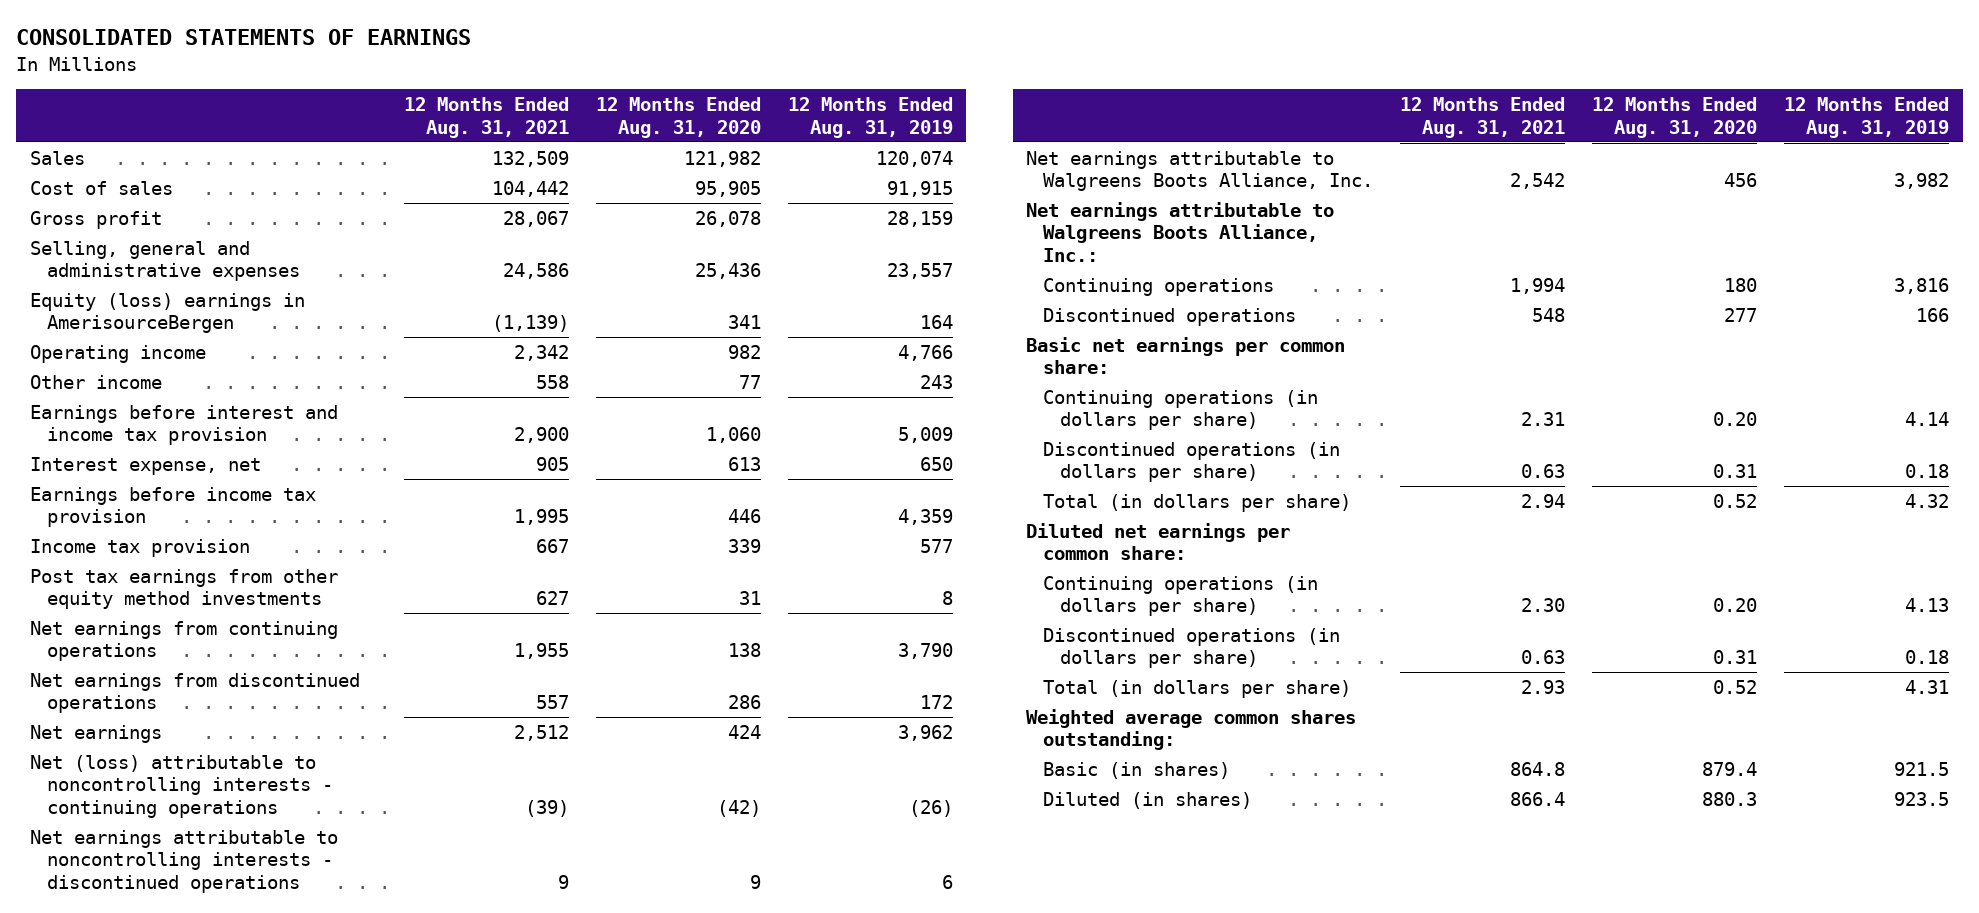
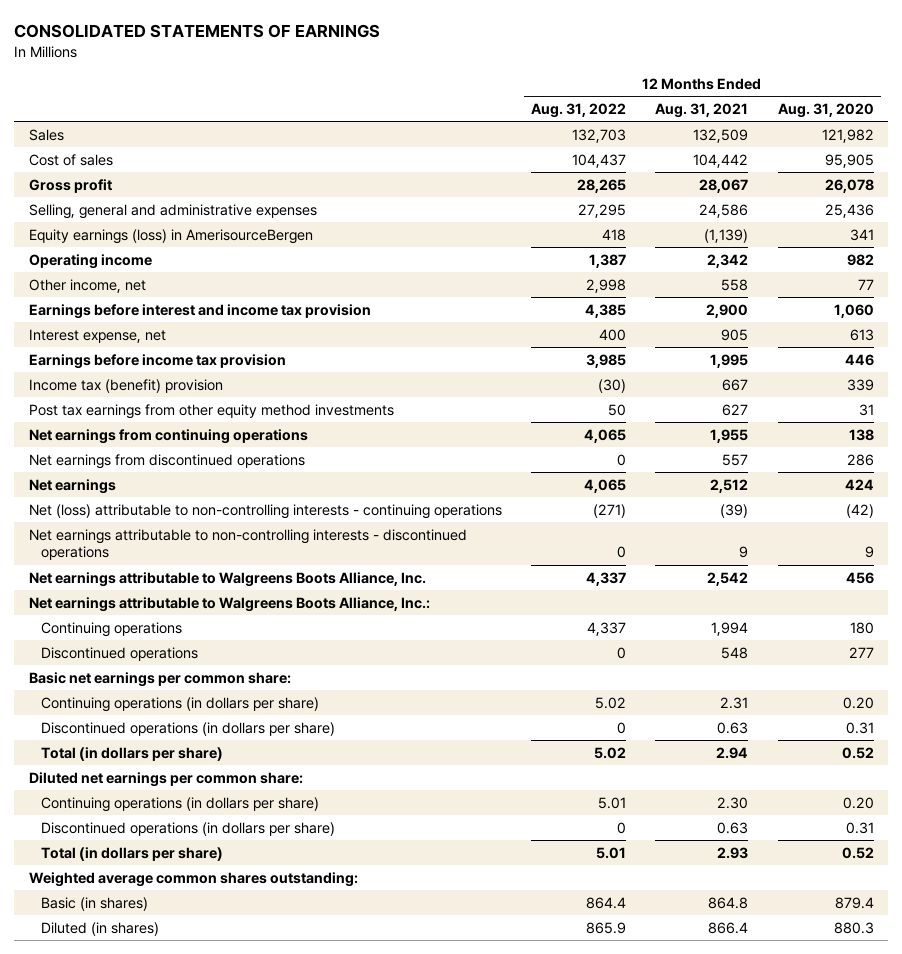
[787,97,953,138] 12 Months Ended Aug. 31, 2019 -> none
none -> [530,102,626,118] Aug. 31, 2022
[29,292,305,334] Equity (loss) earnings in AmerisourceBergen -> [28,228,313,244] Equity earnings (loss) in AmerisourceBergen
[29,374,162,389] Other income -> [28,278,146,293] Other income, net
[29,538,250,557] Income tax provision -> [28,378,223,393] Income tax (benefit) provision
[29,754,333,818] Net (loss) attributable to noncontrolling interests - continuing operations -> [28,503,502,519] Net (loss) attributable to non-controlling interests - continuing operations
[29,829,338,893] Net earnings attributable to noncontrolling interests - discontinued operations -> [28,528,467,561] Net earnings attributable to non-controlling interests - discontinued operations

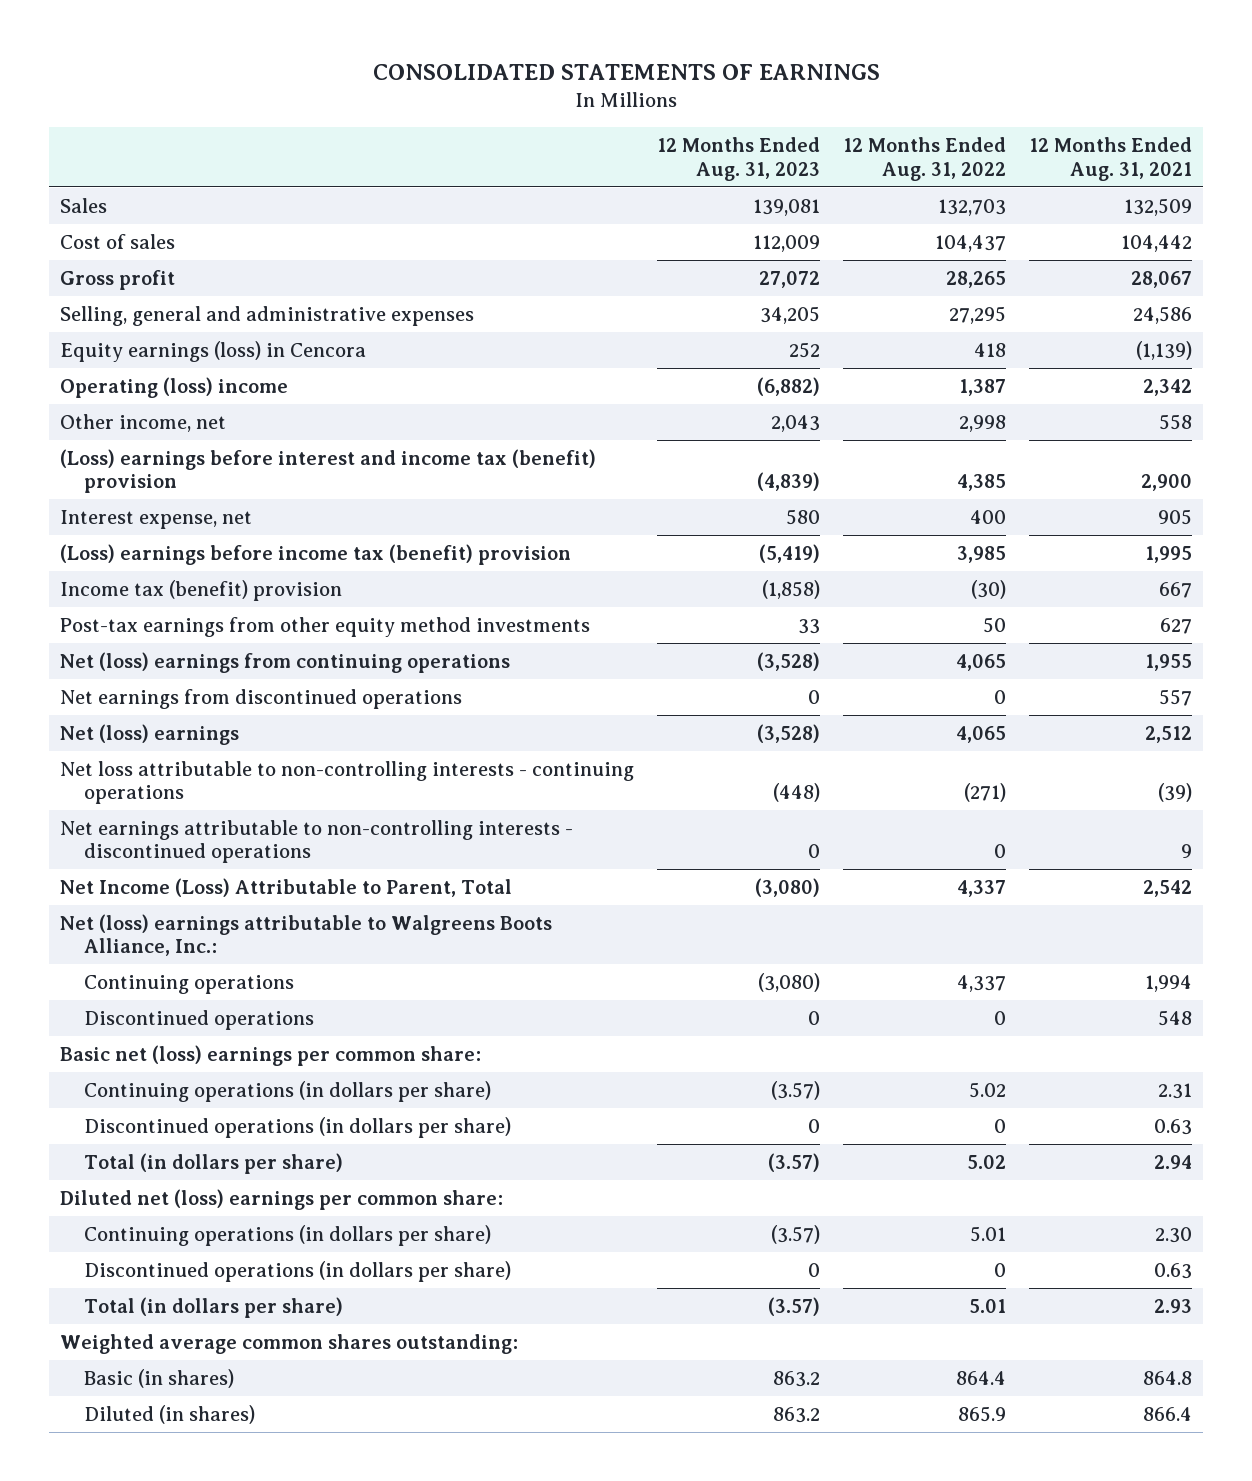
[777,102,874,118] Aug. 31, 2020 -> none
none -> [657,137,821,181] 12 Months Ended Aug. 31, 2023
[28,228,313,244] Equity earnings (loss) in AmerisourceBergen -> [60,340,367,362] Equity earnings (loss) in Cencora
[28,253,152,269] Operating income -> [60,376,289,398] Operating (loss) income
[28,303,371,319] Earnings before interest and income tax provision -> [60,448,597,494] (Loss) earnings before interest and income tax (benefit) provision
[28,353,286,369] Earnings before income tax provision -> [60,543,572,565] (Loss) earnings before income tax (benefit) provision
[28,403,394,419] Post tax earnings from other equity method investments -> [60,616,591,637] Post-tax earnings from other equity method investments
[28,428,308,444] Net earnings from continuing operations -> [60,651,511,673] Net (loss) earnings from continuing operations
[28,478,116,494] Net earnings -> [60,723,240,745] Net (loss) earnings
[28,503,502,519] Net (loss) attributable to non-controlling interests - continuing operations -> [60,760,635,805] Net loss attributable to non-controlling interests - continuing operations
[28,571,426,587] Net earnings attributable to Walgreens Boots Alliance, Inc. -> [60,877,513,897] Net Income (Loss) Attributable to Parent, Total
[28,596,430,612] Net earnings attributable to Walgreens Boots Alliance, Inc.: -> [60,913,553,957] Net (loss) earnings attributable to Walgreens Boots Alliance, Inc.:
[28,671,291,687] Basic net earnings per common share: -> [60,1044,482,1066] Basic net (loss) earnings per common share:
[28,771,303,787] Diluted net earnings per common share: -> [60,1188,504,1210] Diluted net (loss) earnings per common share:

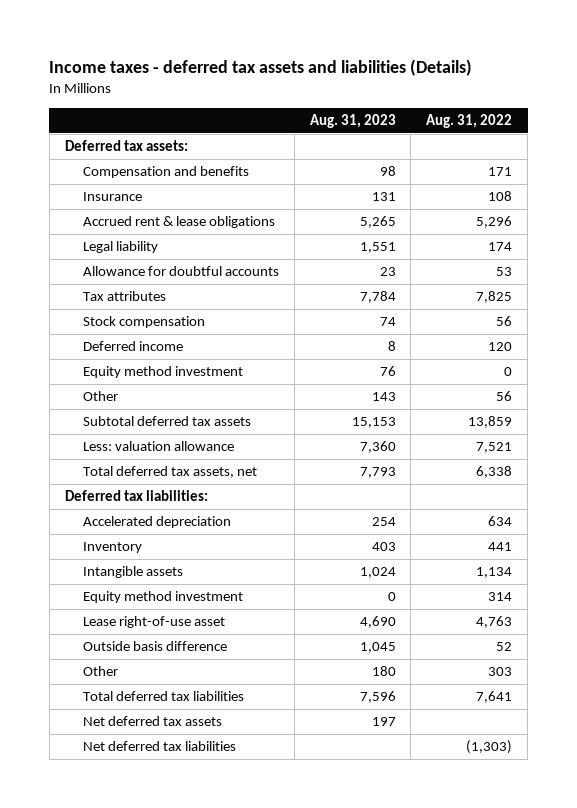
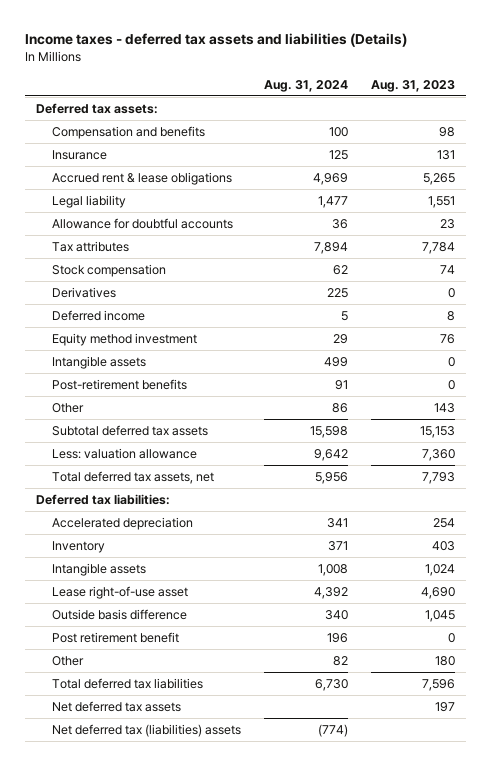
[426,114,513,129] Aug. 31, 2022 -> none
none -> [263,79,348,92] Aug. 31, 2024
none -> [52,286,117,298] Derivatives
none -> [52,355,147,369] Intangible assets
none -> [52,378,188,390] Post-retirement benefits
[82,591,243,604] Equity method investment -> none
none -> [52,631,180,643] Post retirement benefit
[82,741,236,752] Net deferred tax liabilities -> [52,723,242,737] Net deferred tax (liabilities) assets

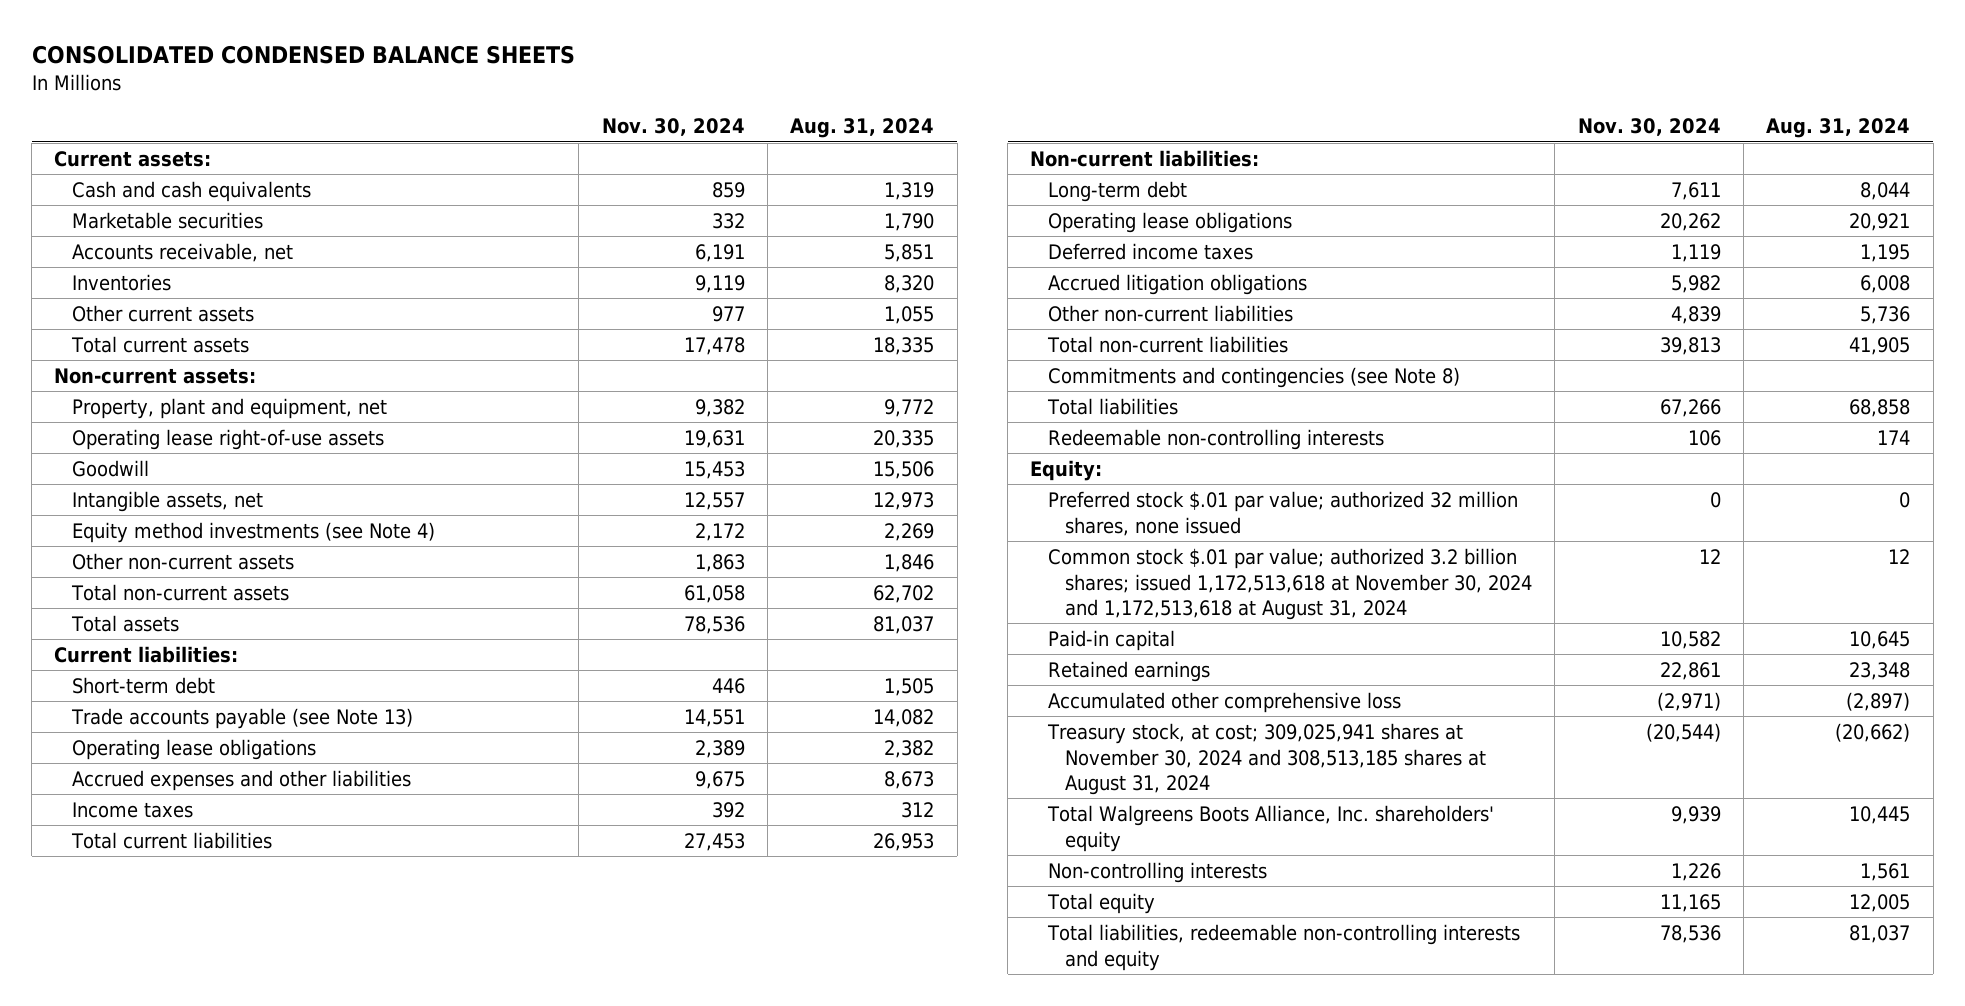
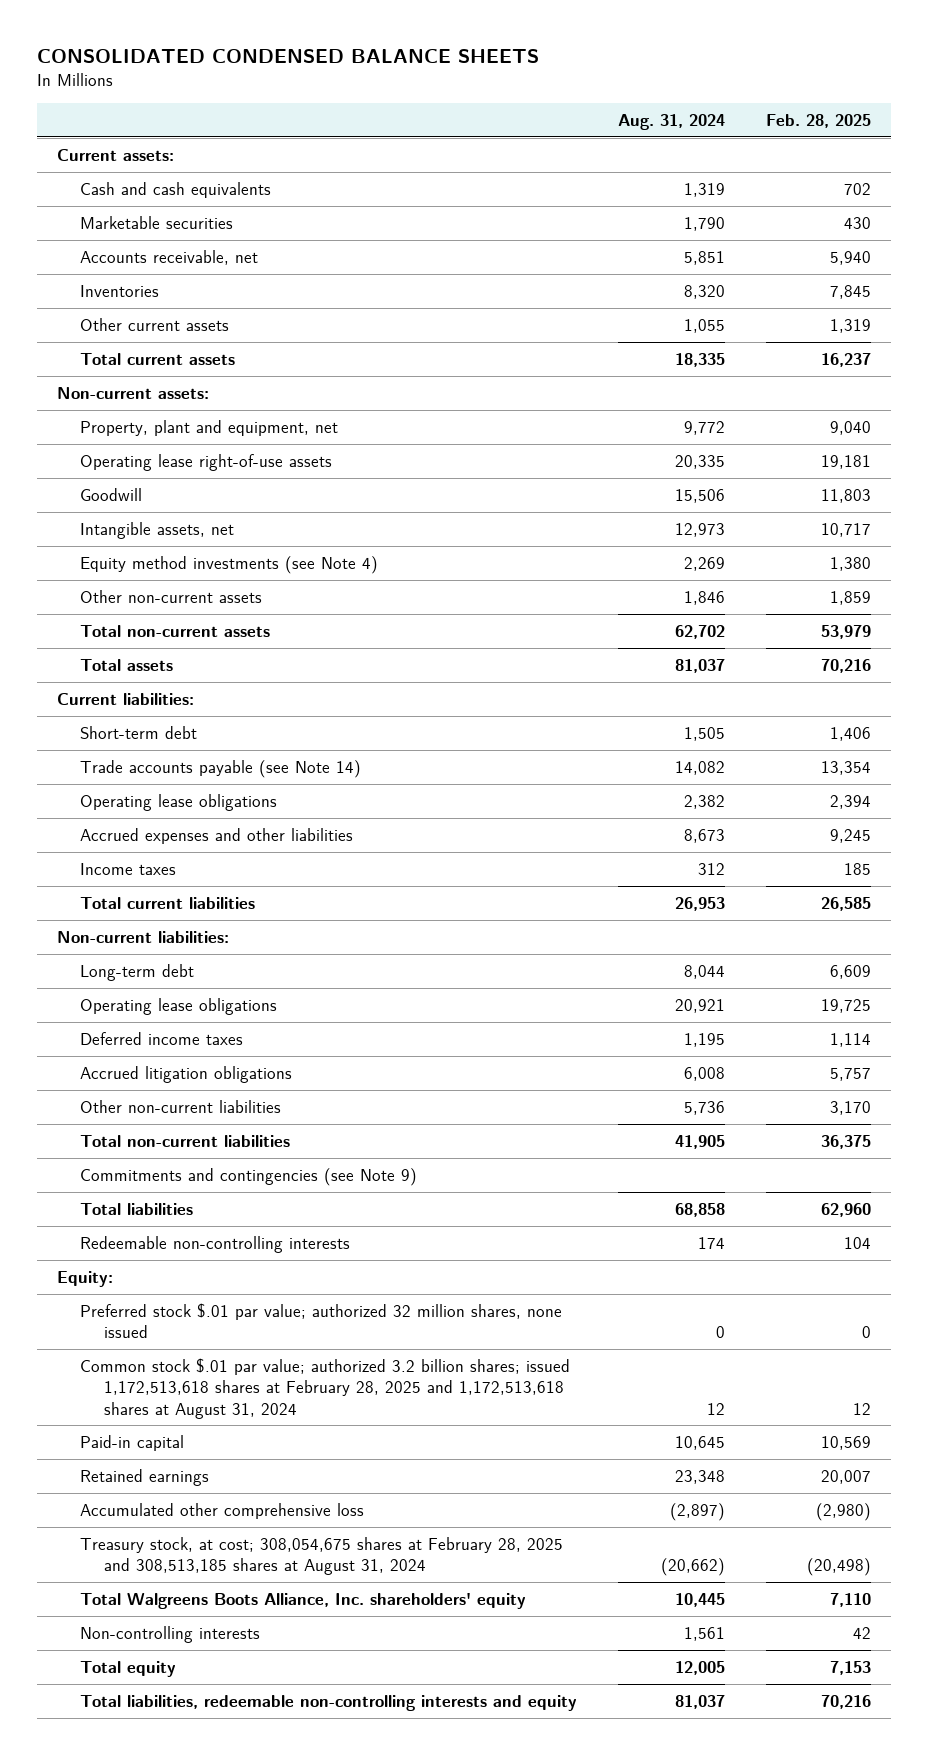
[601,118,745,137] Nov. 30, 2024 -> none
none -> [765,114,871,129] Feb. 28, 2025
[70,708,413,730] Trade accounts payable (see Note 13) -> [80,759,362,778] Trade accounts payable (see Note 14)
[1047,367,1460,389] Commitments and contingencies (see Note 8) -> [80,1167,418,1186] Commitments and contingencies (see Note 9)
[1047,548,1532,621] Common stock $.01 par value; authorized 3.2 billion shares; issued 1,172,513,618 at November 30, 2024 and 1,172,513,618 at August 31, 2024 -> [80,1357,571,1419] Common stock $.01 par value; authorized 3.2 billion shares; issued 1,172,513,618 shares at February 28, 2025 and 1,172,513,618 shares at August 31, 2024
[1046,723,1486,796] Treasury stock, at cost; 309,025,941 shares at November 30, 2024 and 308,513,185 shares at August 31, 2024 -> [80,1536,564,1576] Treasury stock, at cost; 308,054,675 shares at February 28, 2025 and 308,513,185 shares at August 31, 2024

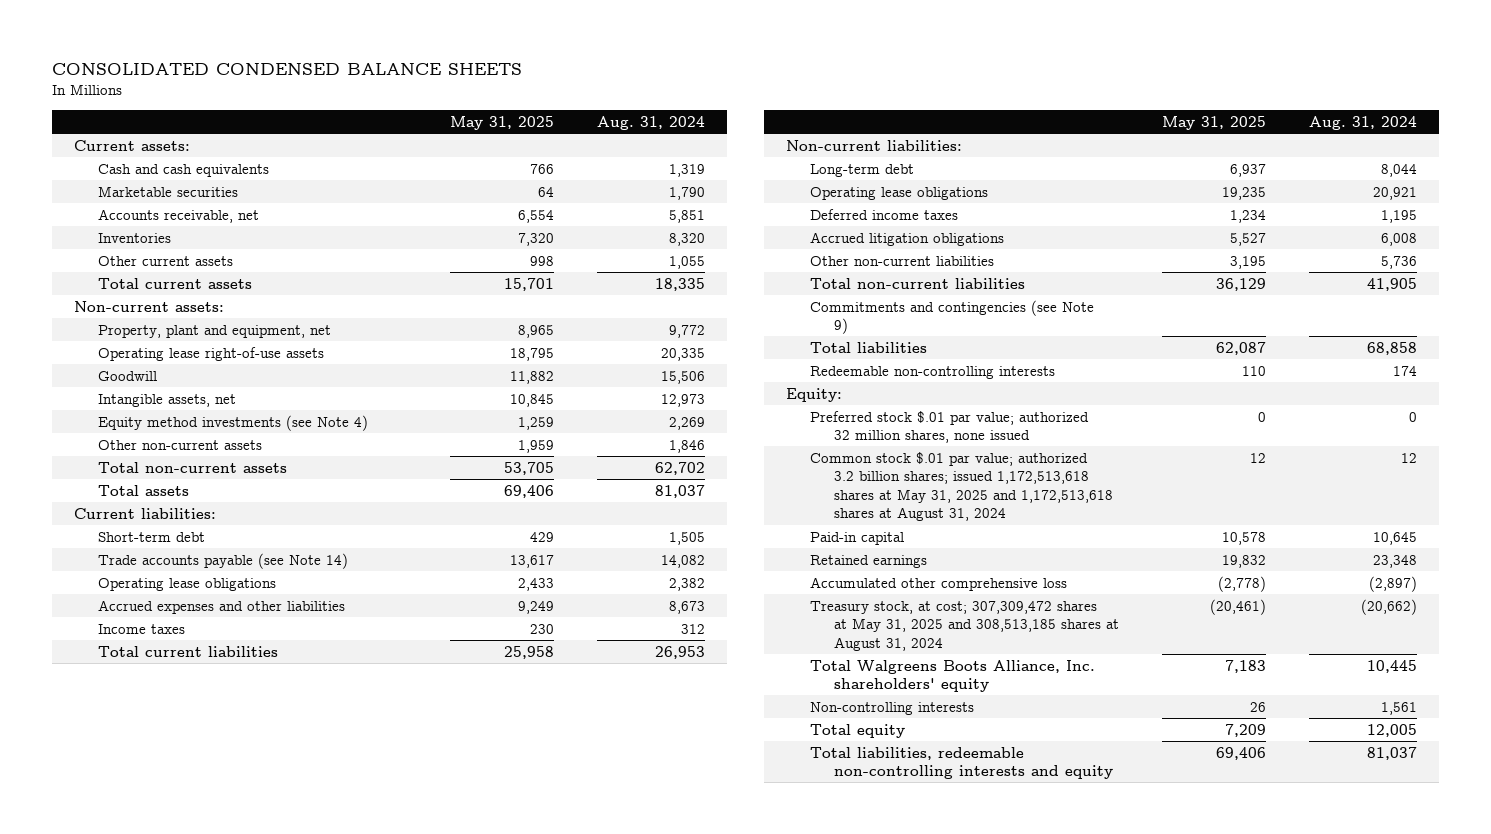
[765,114,871,129] Feb. 28, 2025 -> none
none -> [449,115,554,130] May 31, 2025
[80,1357,571,1419] Common stock $.01 par value; authorized 3.2 billion shares; issued 1,172,513,618 shares at February 28, 2025 and 1,172,513,618 shares at August 31, 2024 -> [809,451,1113,522] Common stock $.01 par value; authorized 3.2 billion shares; issued 1,172,513,618 shares at May 31, 2025 and 1,172,513,618 shares at August 31, 2024
[80,1536,564,1576] Treasury stock, at cost; 308,054,675 shares at February 28, 2025 and 308,513,185 shares at August 31, 2024 -> [809,600,1119,651] Treasury stock, at cost; 307,309,472 shares at May 31, 2025 and 308,513,185 shares at August 31, 2024

